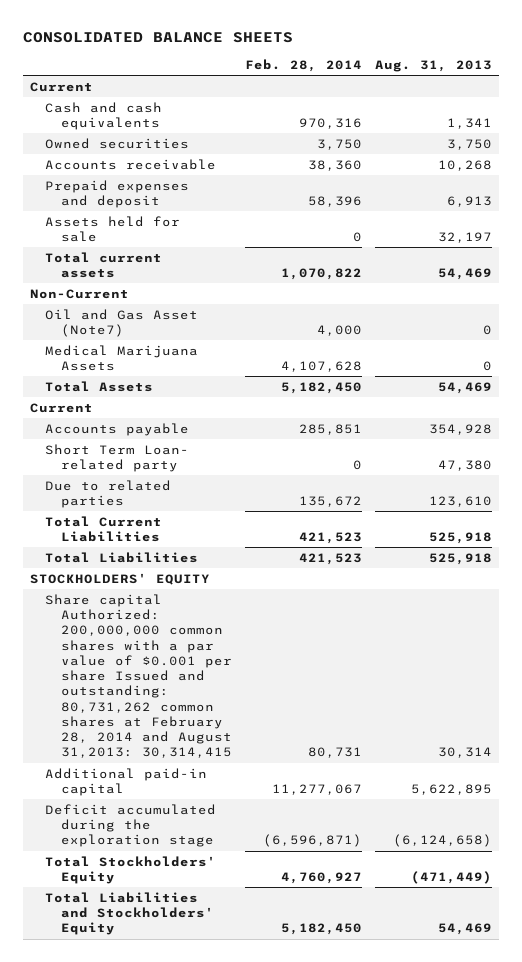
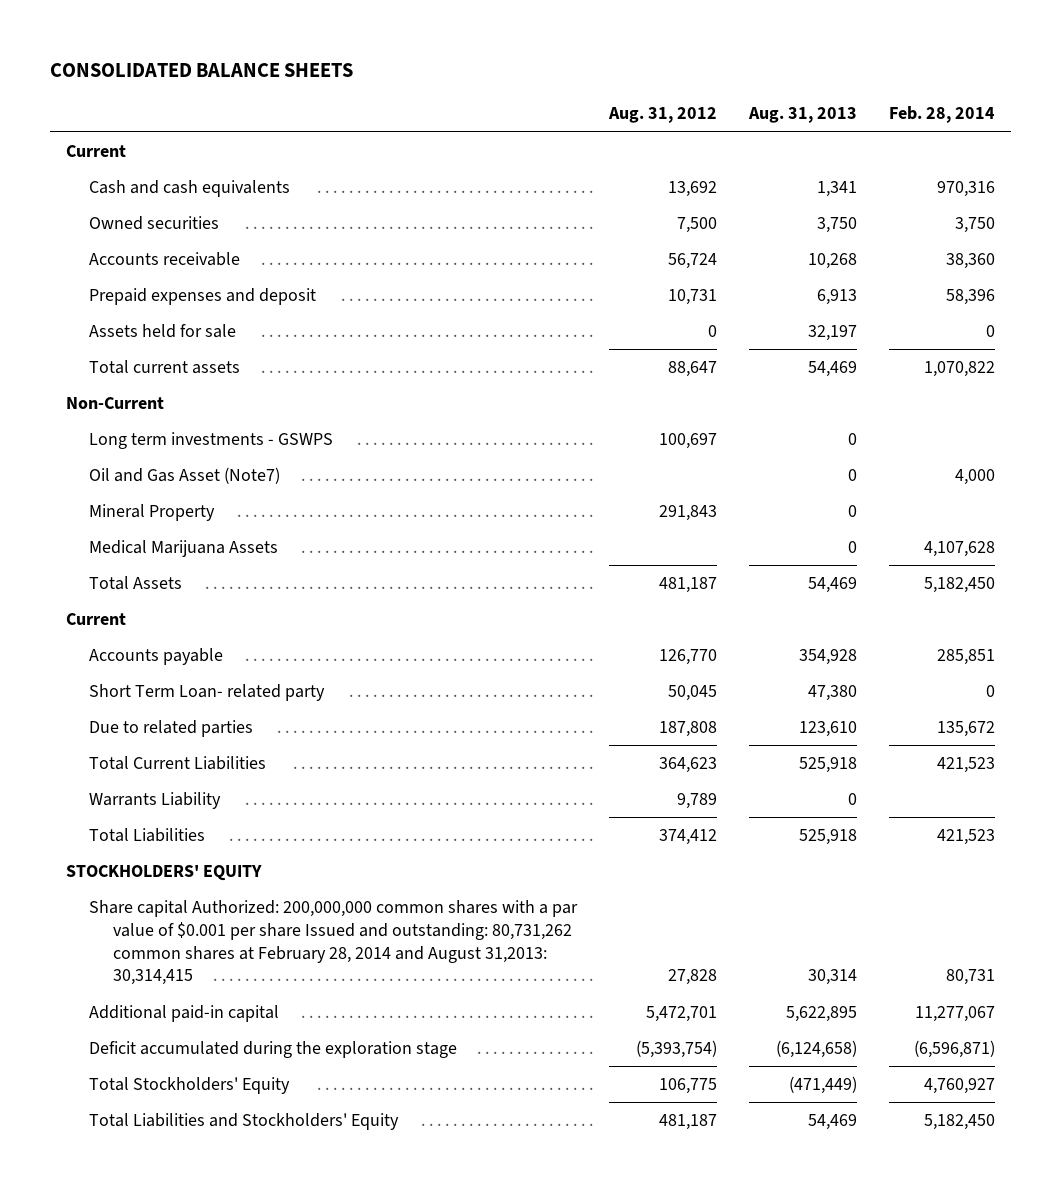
none -> [608,107,718,124] Aug. 31, 2012
none -> [89,432,334,450] Long term investments - GSWPS
none -> [89,504,216,522] Mineral Property
none -> [89,792,222,810] Warrants Liability

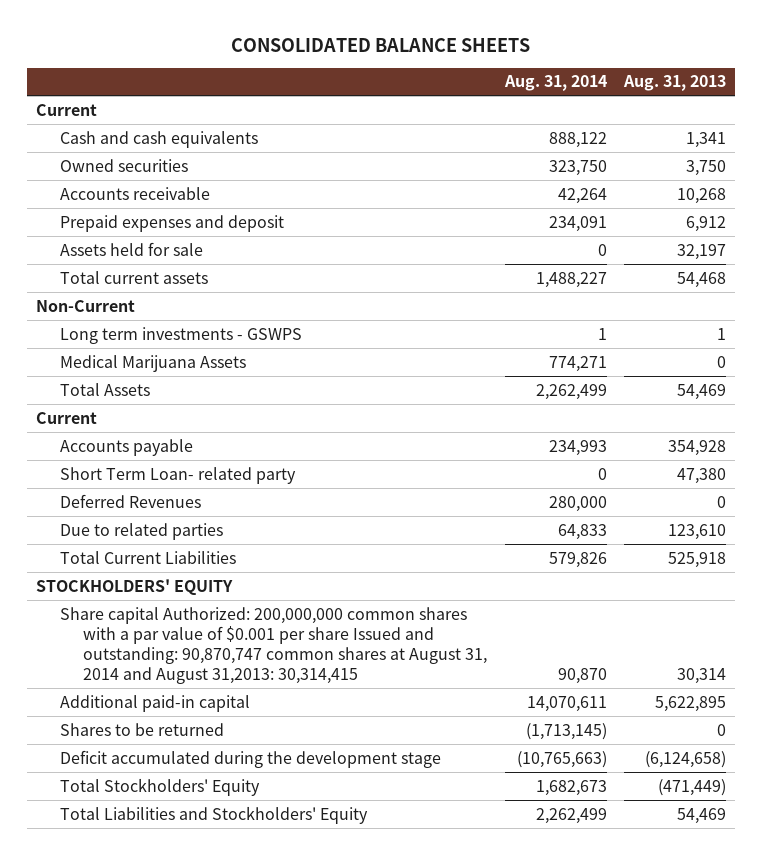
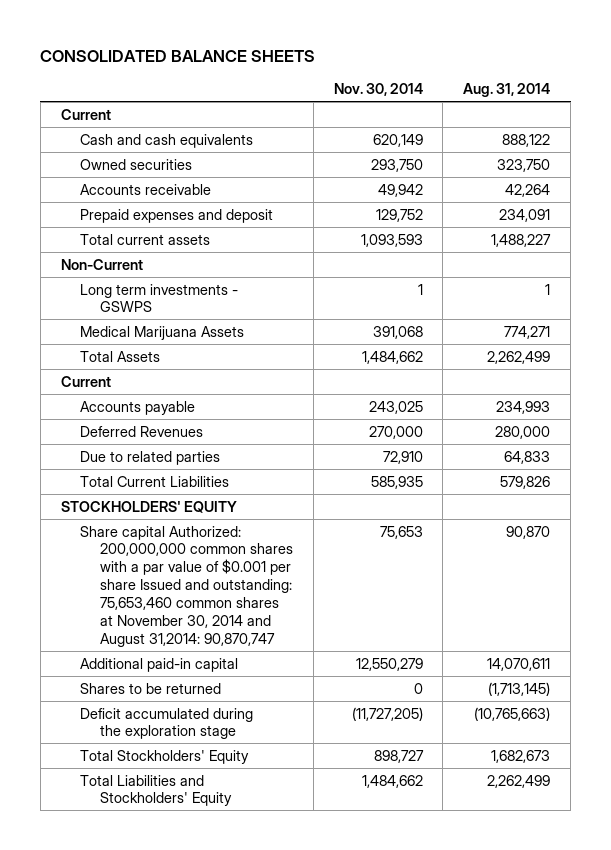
[623,75,727,92] Aug. 31, 2013 -> none
none -> [333,83,423,97] Nov. 30, 2014
[59,241,203,256] Assets held for sale -> none
[59,466,296,484] Short Term Loan- related party -> none
[59,606,488,684] Share capital Authorized: 200,000,000 common shares with a par value of $0.001 per share Issued and outstanding: 90,870,747 common shares at August 31, 2014 and August 31,2013: 30,314,415 -> [80,525,293,648] Share capital Authorized: 200,000,000 common shares with a par value of $0.001 per share Issued and outstanding: 75,653,460 common shares at November 30, 2014 and August 31,2014: 90,870,747
[59,749,441,768] Deficit accumulated during the development stage -> [80,707,254,740] Deficit accumulated during the exploration stage

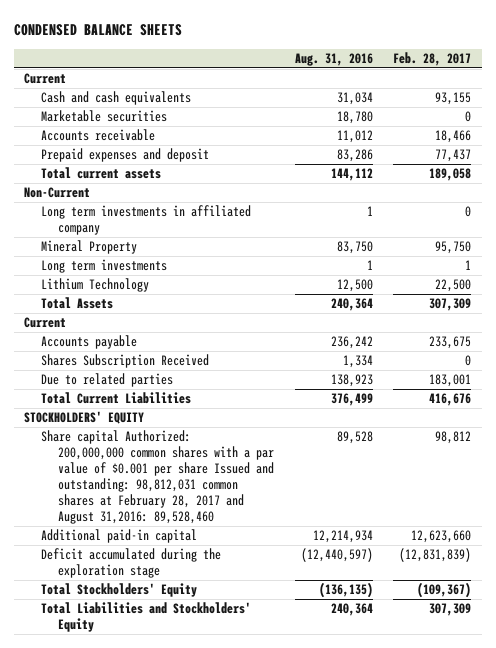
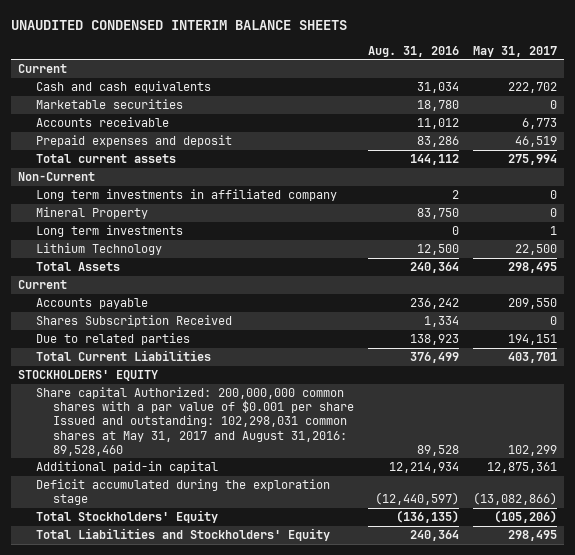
[14,24,183,37] CONDENSED BALANCE SHEETS -> [11,19,348,30] UNAUDITED CONDENSED INTERIM BALANCE SHEETS
[393,51,472,66] Feb. 28, 2017 -> none
none -> [473,45,558,57] May 31, 2017
[366,206,373,217] 1 -> [451,190,459,200] 2
[366,260,373,271] 1 -> [451,226,459,236] 0
[41,430,275,525] Share capital Authorized: 200,000,000 common shares with a par value of $0.001 per share Issued and outstanding: 98,812,031 common shares at February 28, 2017 and August 31,2016: 89,528,460 -> [35,387,354,456] Share capital Authorized: 200,000,000 common shares with a par value of $0.001 per share Issued and outstanding: 102,298,031 common shares at May 31, 2017 and August 31,2016: 89,528,460

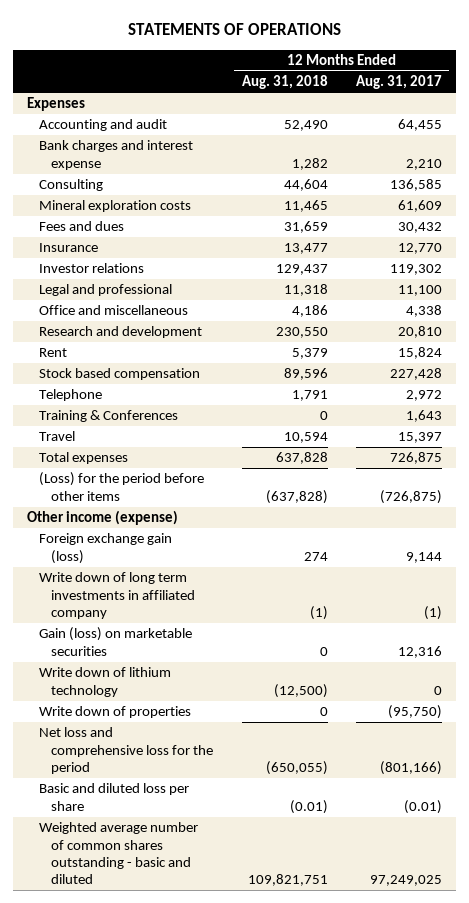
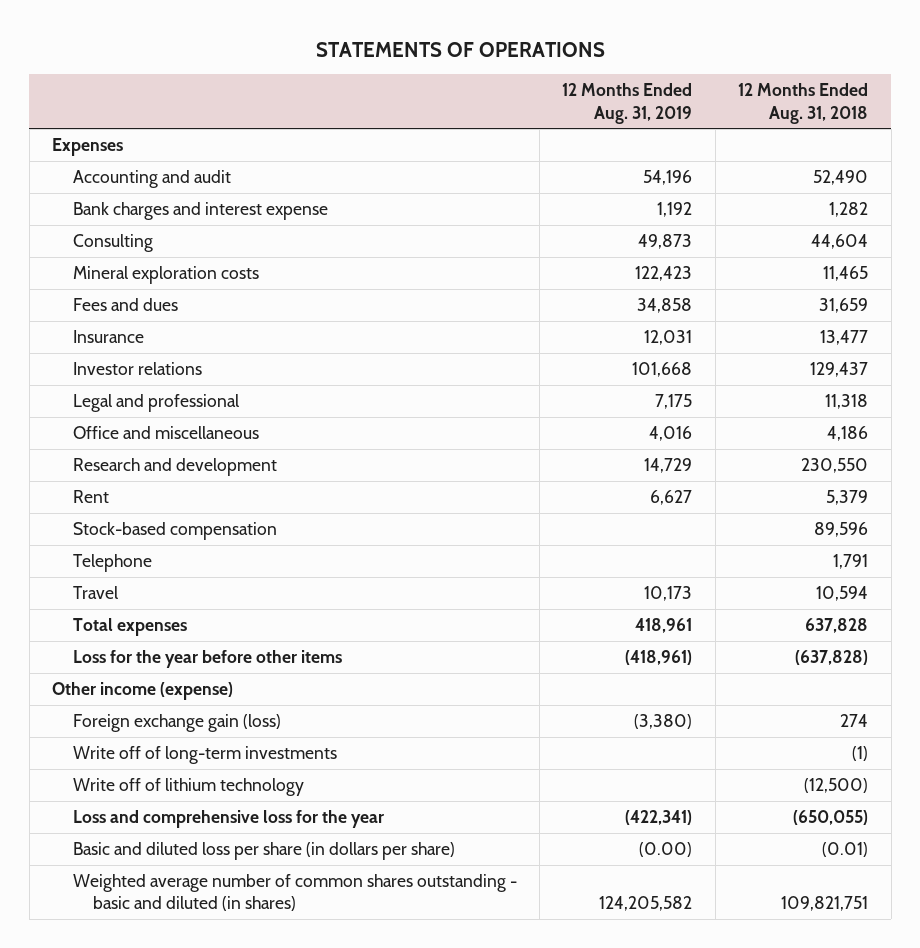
[355,75,442,90] Aug. 31, 2017 -> none
none -> [562,83,693,124] 12 Months Ended Aug. 31, 2019
[39,368,201,381] Stock based compensation -> [72,521,277,540] Stock-based compensation
[39,410,179,423] Training & Conferences -> none
[39,472,205,501] (Loss) for the period before other items -> [72,649,342,668] Loss for the year before other items
[39,627,193,656] Gain (loss) on marketable securities -> none
[39,706,192,719] Write down of properties -> none
[39,572,196,619] Write down of long term investments in affiliated company -> [72,745,337,764] Write off of long-term investments
[39,667,172,697] Write down of lithium technology -> [72,777,304,796] Write off of lithium technology
[39,727,214,774] Net loss and comprehensive loss for the period -> [72,809,384,828] Loss and comprehensive loss for the year
[39,783,190,811] Basic and diluted loss per share -> [72,841,455,860] Basic and diluted loss per share (in dollars per share)
[39,822,199,885] Weighted average number of common shares outstanding - basic and diluted -> [72,873,517,912] Weighted average number of common shares outstanding - basic and diluted (in shares)

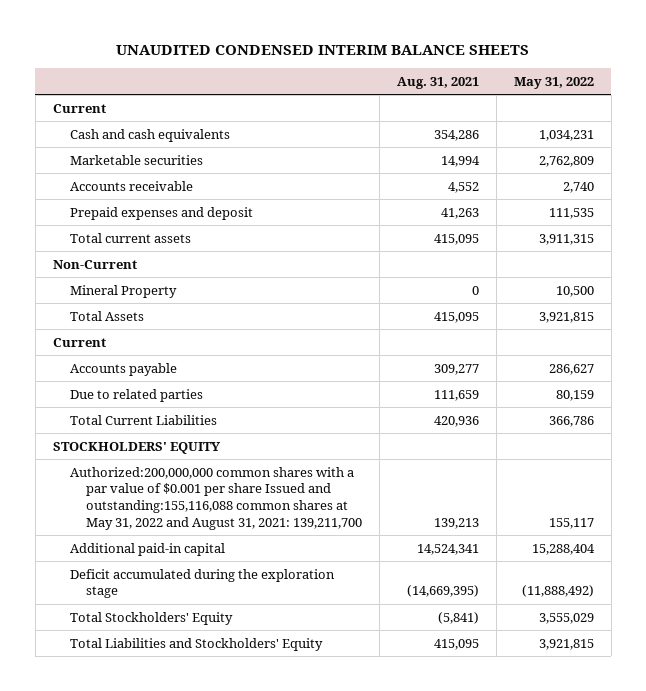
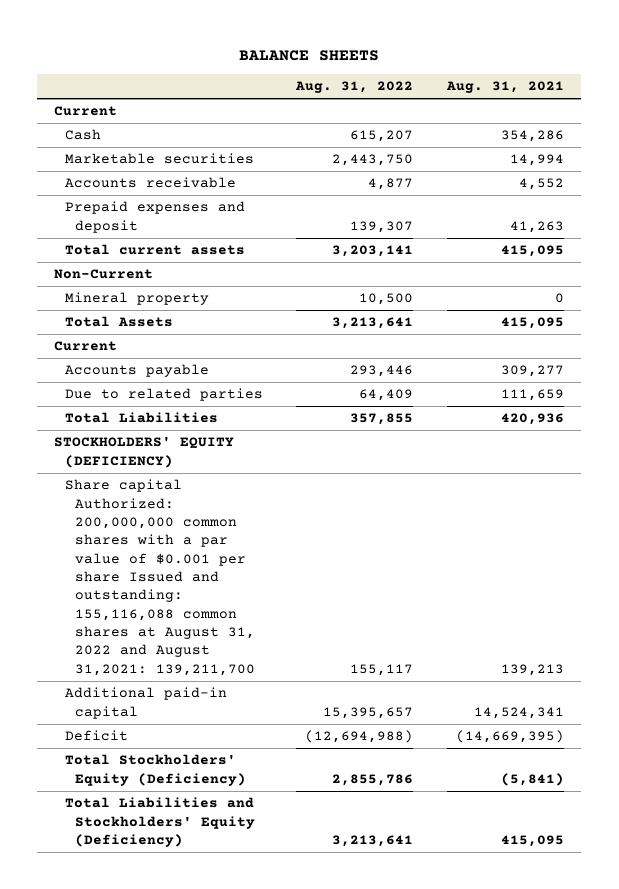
[116,45,530,56] UNAUDITED CONDENSED INTERIM BALANCE SHEETS -> [239,49,380,61] BALANCE SHEETS
[513,76,594,89] May 31, 2022 -> none
none -> [295,81,414,94] Aug. 31, 2022
[69,128,230,142] Cash and cash equivalents -> [64,129,101,141] Cash
[69,284,177,298] Mineral Property -> [64,292,209,306] Mineral property
[69,414,217,425] Total Current Liabilities -> [64,412,218,424] Total Liabilities
[52,441,221,454] STOCKHOLDERS' EQUITY -> [54,437,235,468] STOCKHOLDERS' EQUITY (DEFICIENCY)
[69,466,363,530] Authorized:200,000,000 common shares with a par value of $0.001 per share Issued and outstanding:155,116,088 common shares at May 31, 2022 and August 31, 2021: 139,211,700 -> [64,479,255,676] Share capital Authorized: 200,000,000 common shares with a par value of $0.001 per share Issued and outstanding: 155,116,088 common shares at August 31, 2022 and August 31,2021: 139,211,700
[69,568,335,599] Deficit accumulated during the exploration stage -> [64,730,128,742] Deficit
[69,611,233,625] Total Stockholders' Equity -> [64,754,246,786] Total Stockholders' Equity (Deficiency)
[69,637,323,651] Total Liabilities and Stockholders' Equity -> [64,797,255,848] Total Liabilities and Stockholders' Equity (Deficiency)

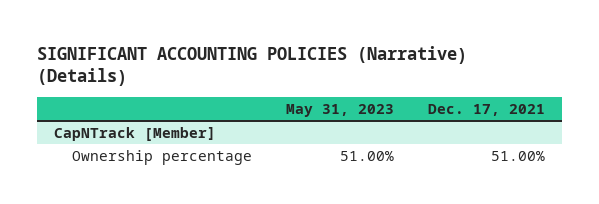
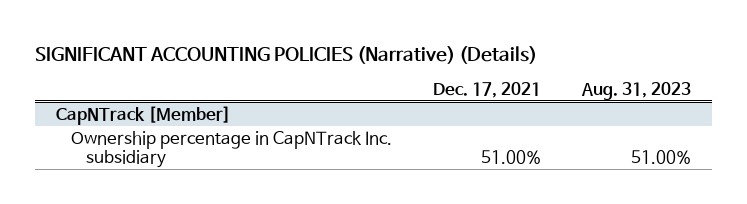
[286,103,395,117] May 31, 2023 -> none
none -> [581,81,692,100] Aug. 31, 2023
[72,149,253,165] Ownership percentage -> [71,130,393,169] Ownership percentage in CapNTrack Inc. subsidiary

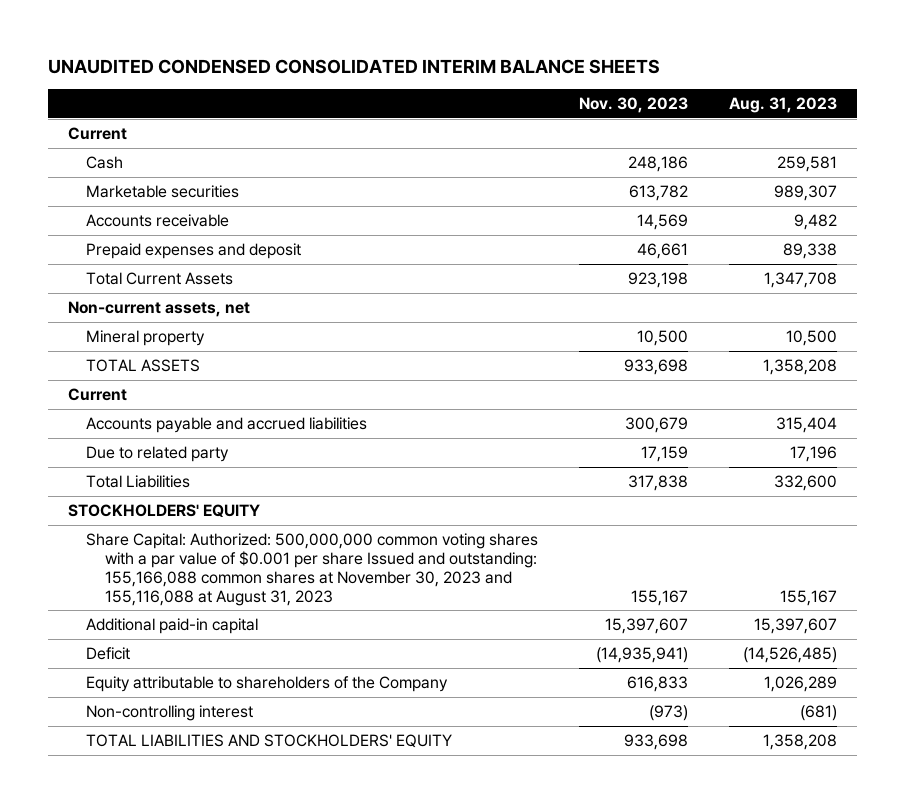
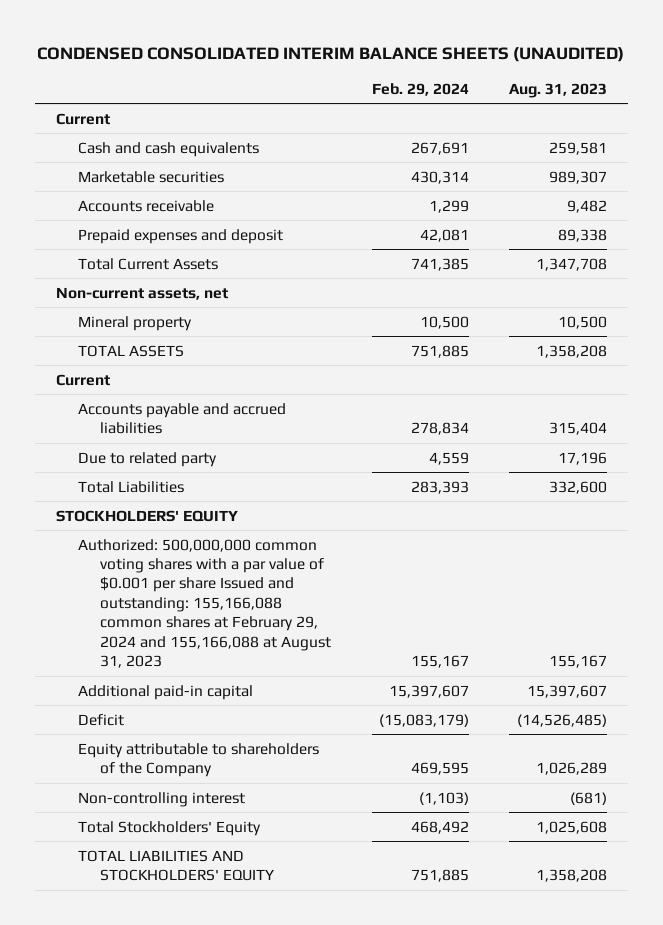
[47,58,660,74] UNAUDITED CONDENSED CONSOLIDATED INTERIM BALANCE SHEETS -> [37,46,625,62] CONDENSED CONSOLIDATED INTERIM BALANCE SHEETS (UNAUDITED)
[578,97,688,114] Nov. 30, 2023 -> none
none -> [371,82,469,96] Feb. 29, 2024
[86,156,124,170] Cash -> [77,141,259,157] Cash and cash equivalents
[86,533,539,606] Share Capital: Authorized: 500,000,000 common voting shares with a par value of $0.001 per share Issued and outstanding: 155,166,088 common shares at November 30, 2023 and 155,116,088 at August 31, 2023 -> [77,538,332,668] Authorized: 500,000,000 common voting shares with a par value of $0.001 per share Issued and outstanding: 155,166,088 common shares at February 29, 2024 and 155,166,088 at August 31, 2023
none -> [77,820,261,836] Total Stockholders' Equity

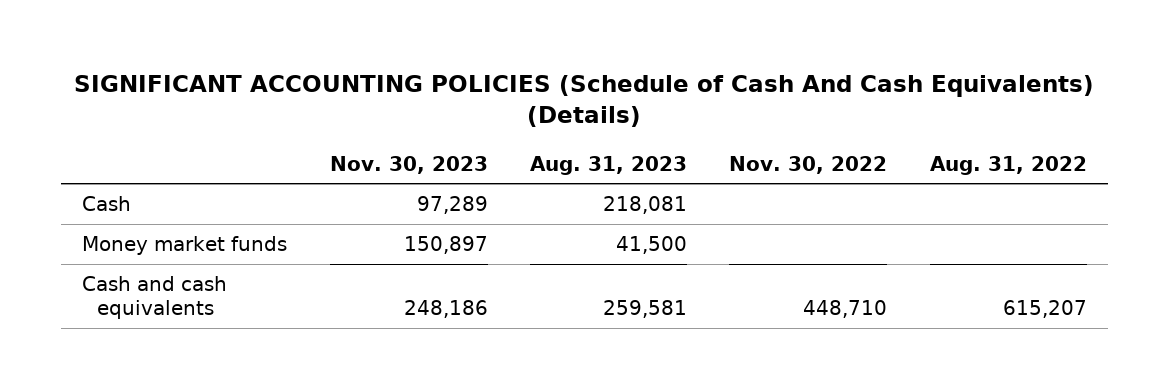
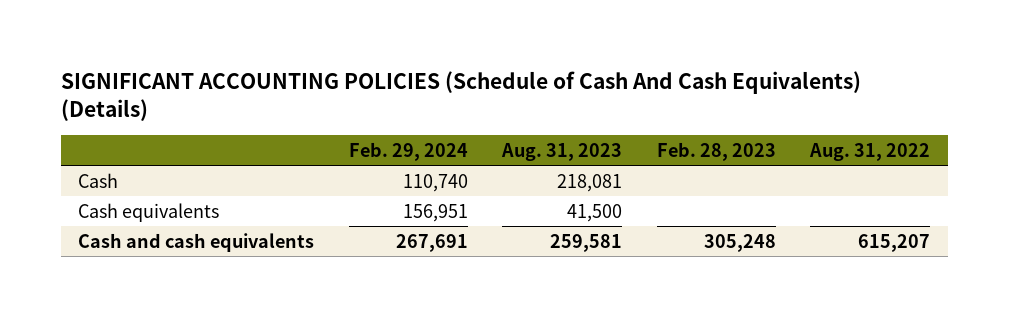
[329,155,488,174] Nov. 30, 2023 -> none
[729,155,888,174] Nov. 30, 2022 -> none
none -> [348,141,468,161] Feb. 29, 2024
none -> [656,141,776,161] Feb. 28, 2023
[82,236,288,256] Money market funds -> [78,202,220,222] Cash equivalents

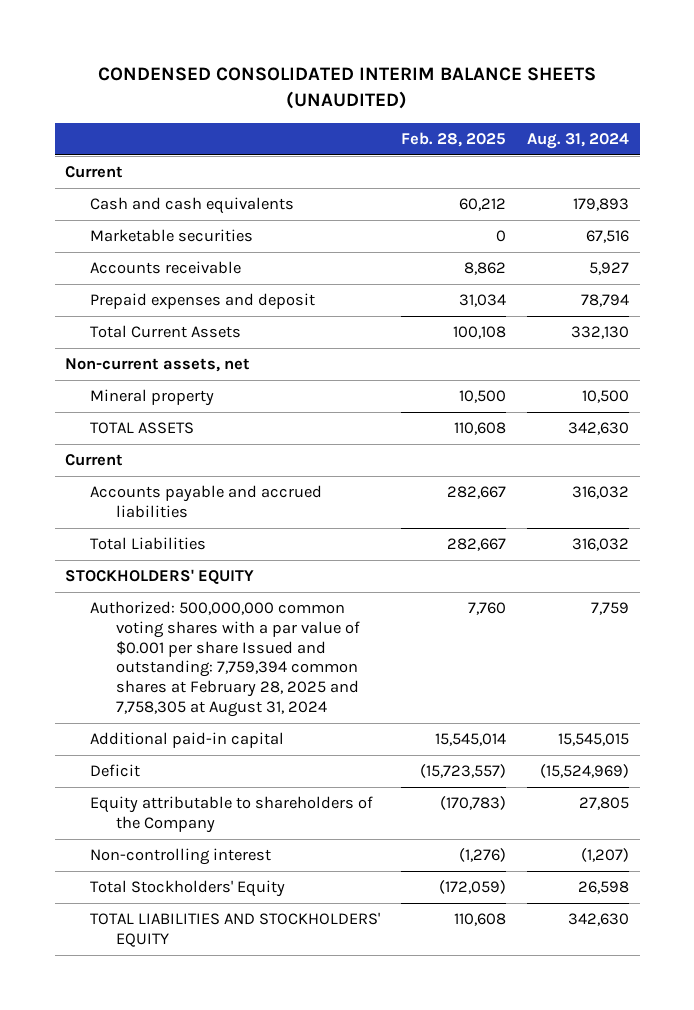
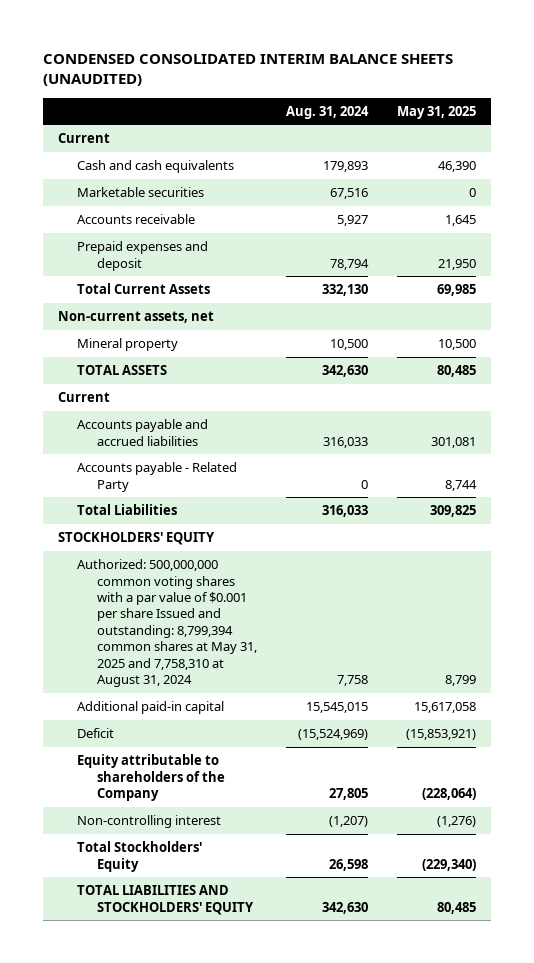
[401,131,507,147] Feb. 28, 2025 -> none
none -> [397,105,477,119] May 31, 2025
[572,486,630,500] 316,032 -> [323,436,369,448] 316,033
none -> [77,462,238,492] Accounts payable - Related Party
[572,538,630,552] 316,032 -> [322,505,369,518] 316,033
[90,601,360,717] Authorized: 500,000,000 common voting shares with a par value of $0.001 per share Issued and outstanding: 7,759,394 common shares at February 28, 2025 and 7,758,305 at August 31, 2024 -> [77,559,257,688] Authorized: 500,000,000 common voting shares with a par value of $0.001 per share Issued and outstanding: 8,799,394 common shares at May 31, 2025 and 7,758,310 at August 31, 2024
[591,602,630,616] 7,759 -> [337,675,369,687] 7,758

